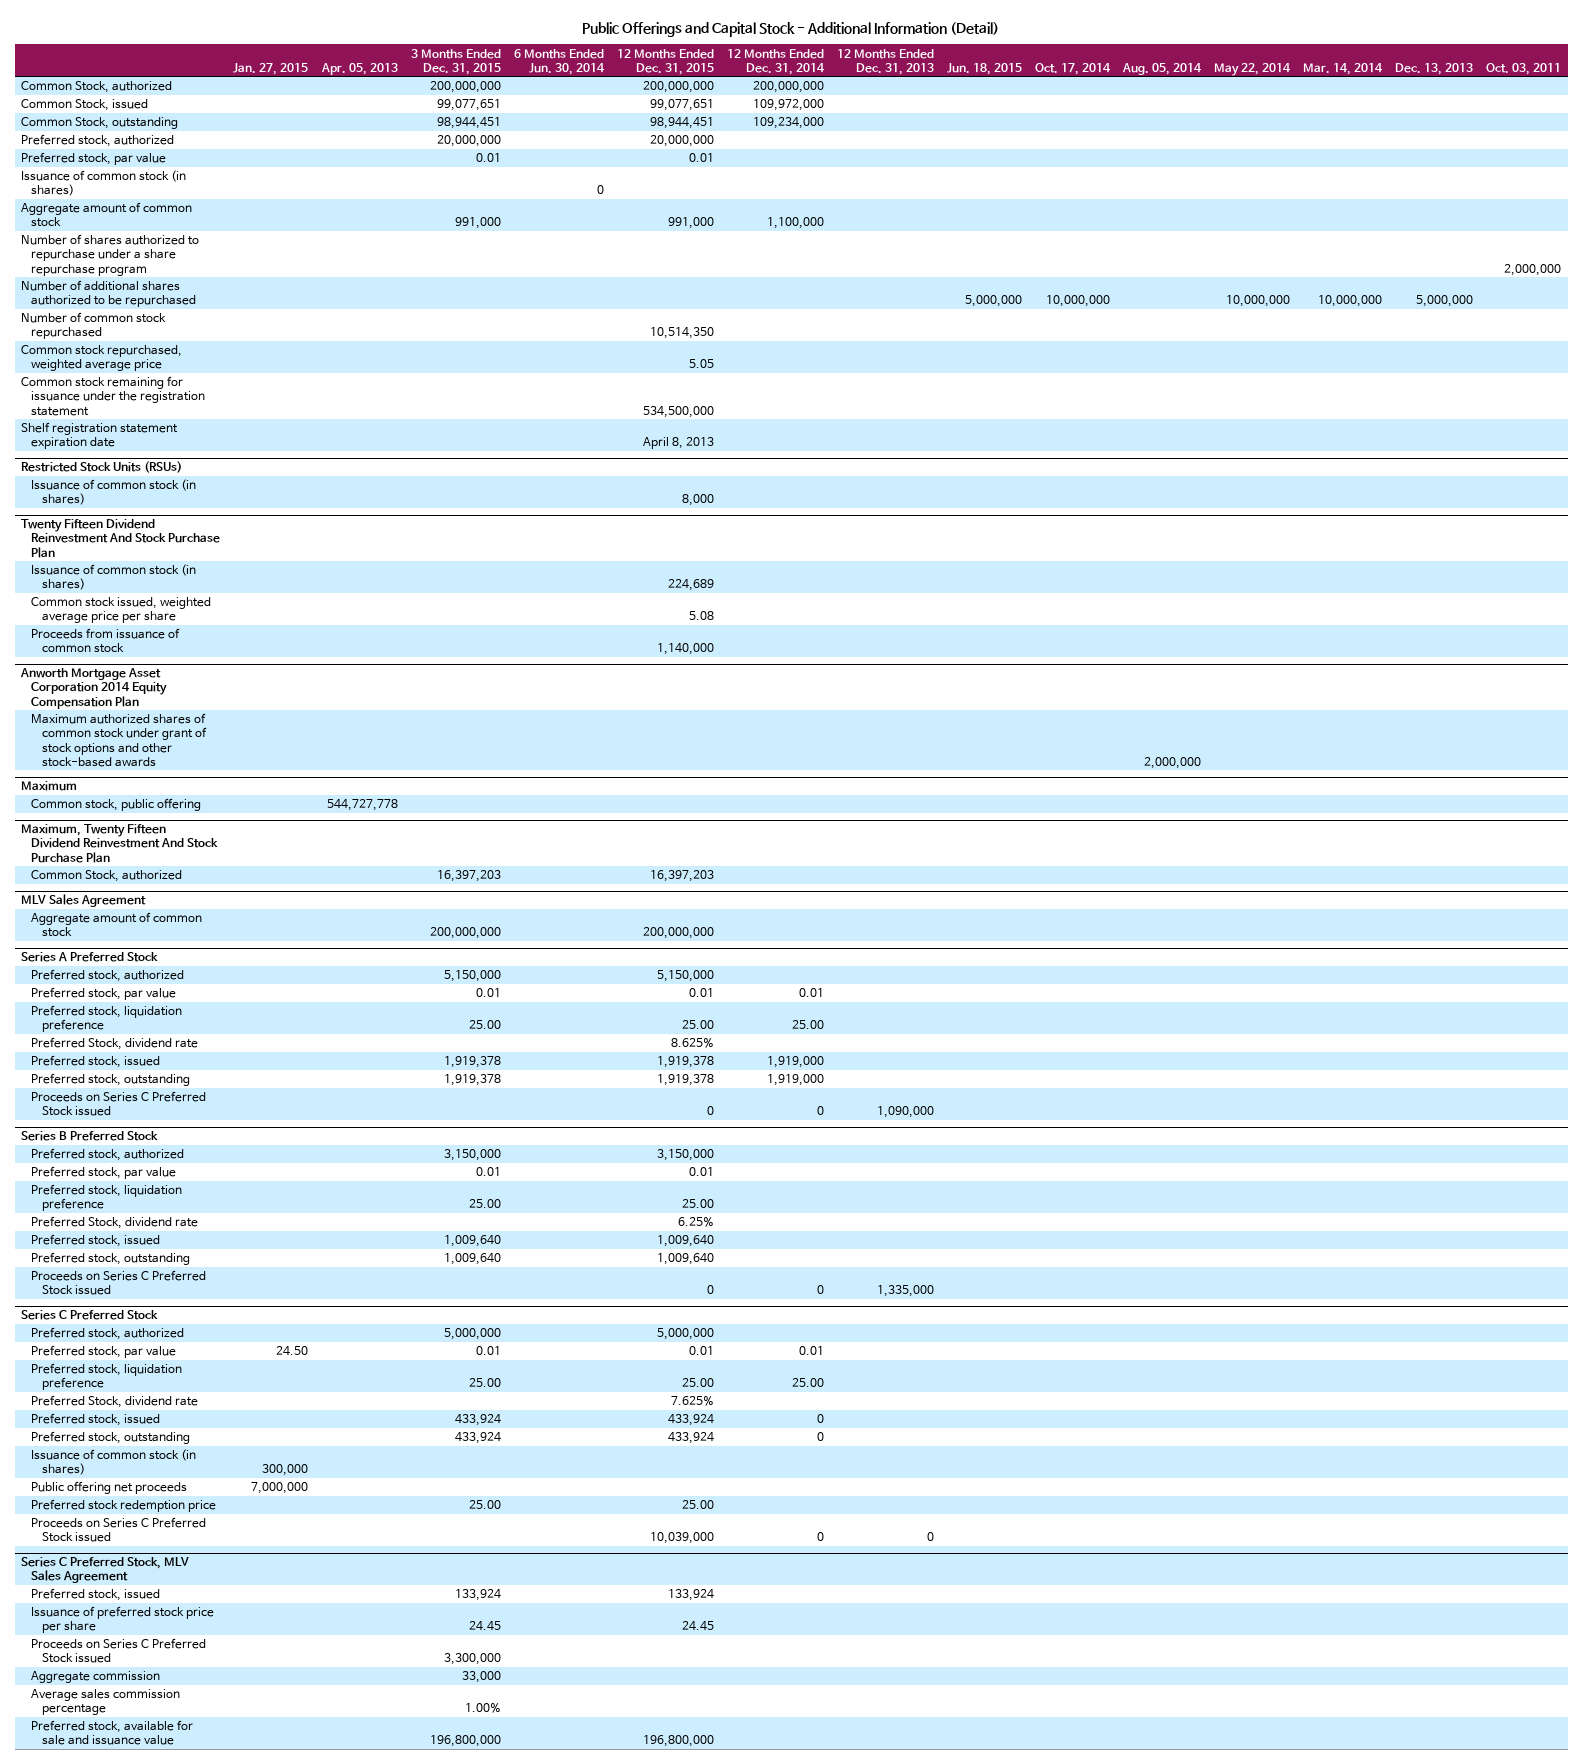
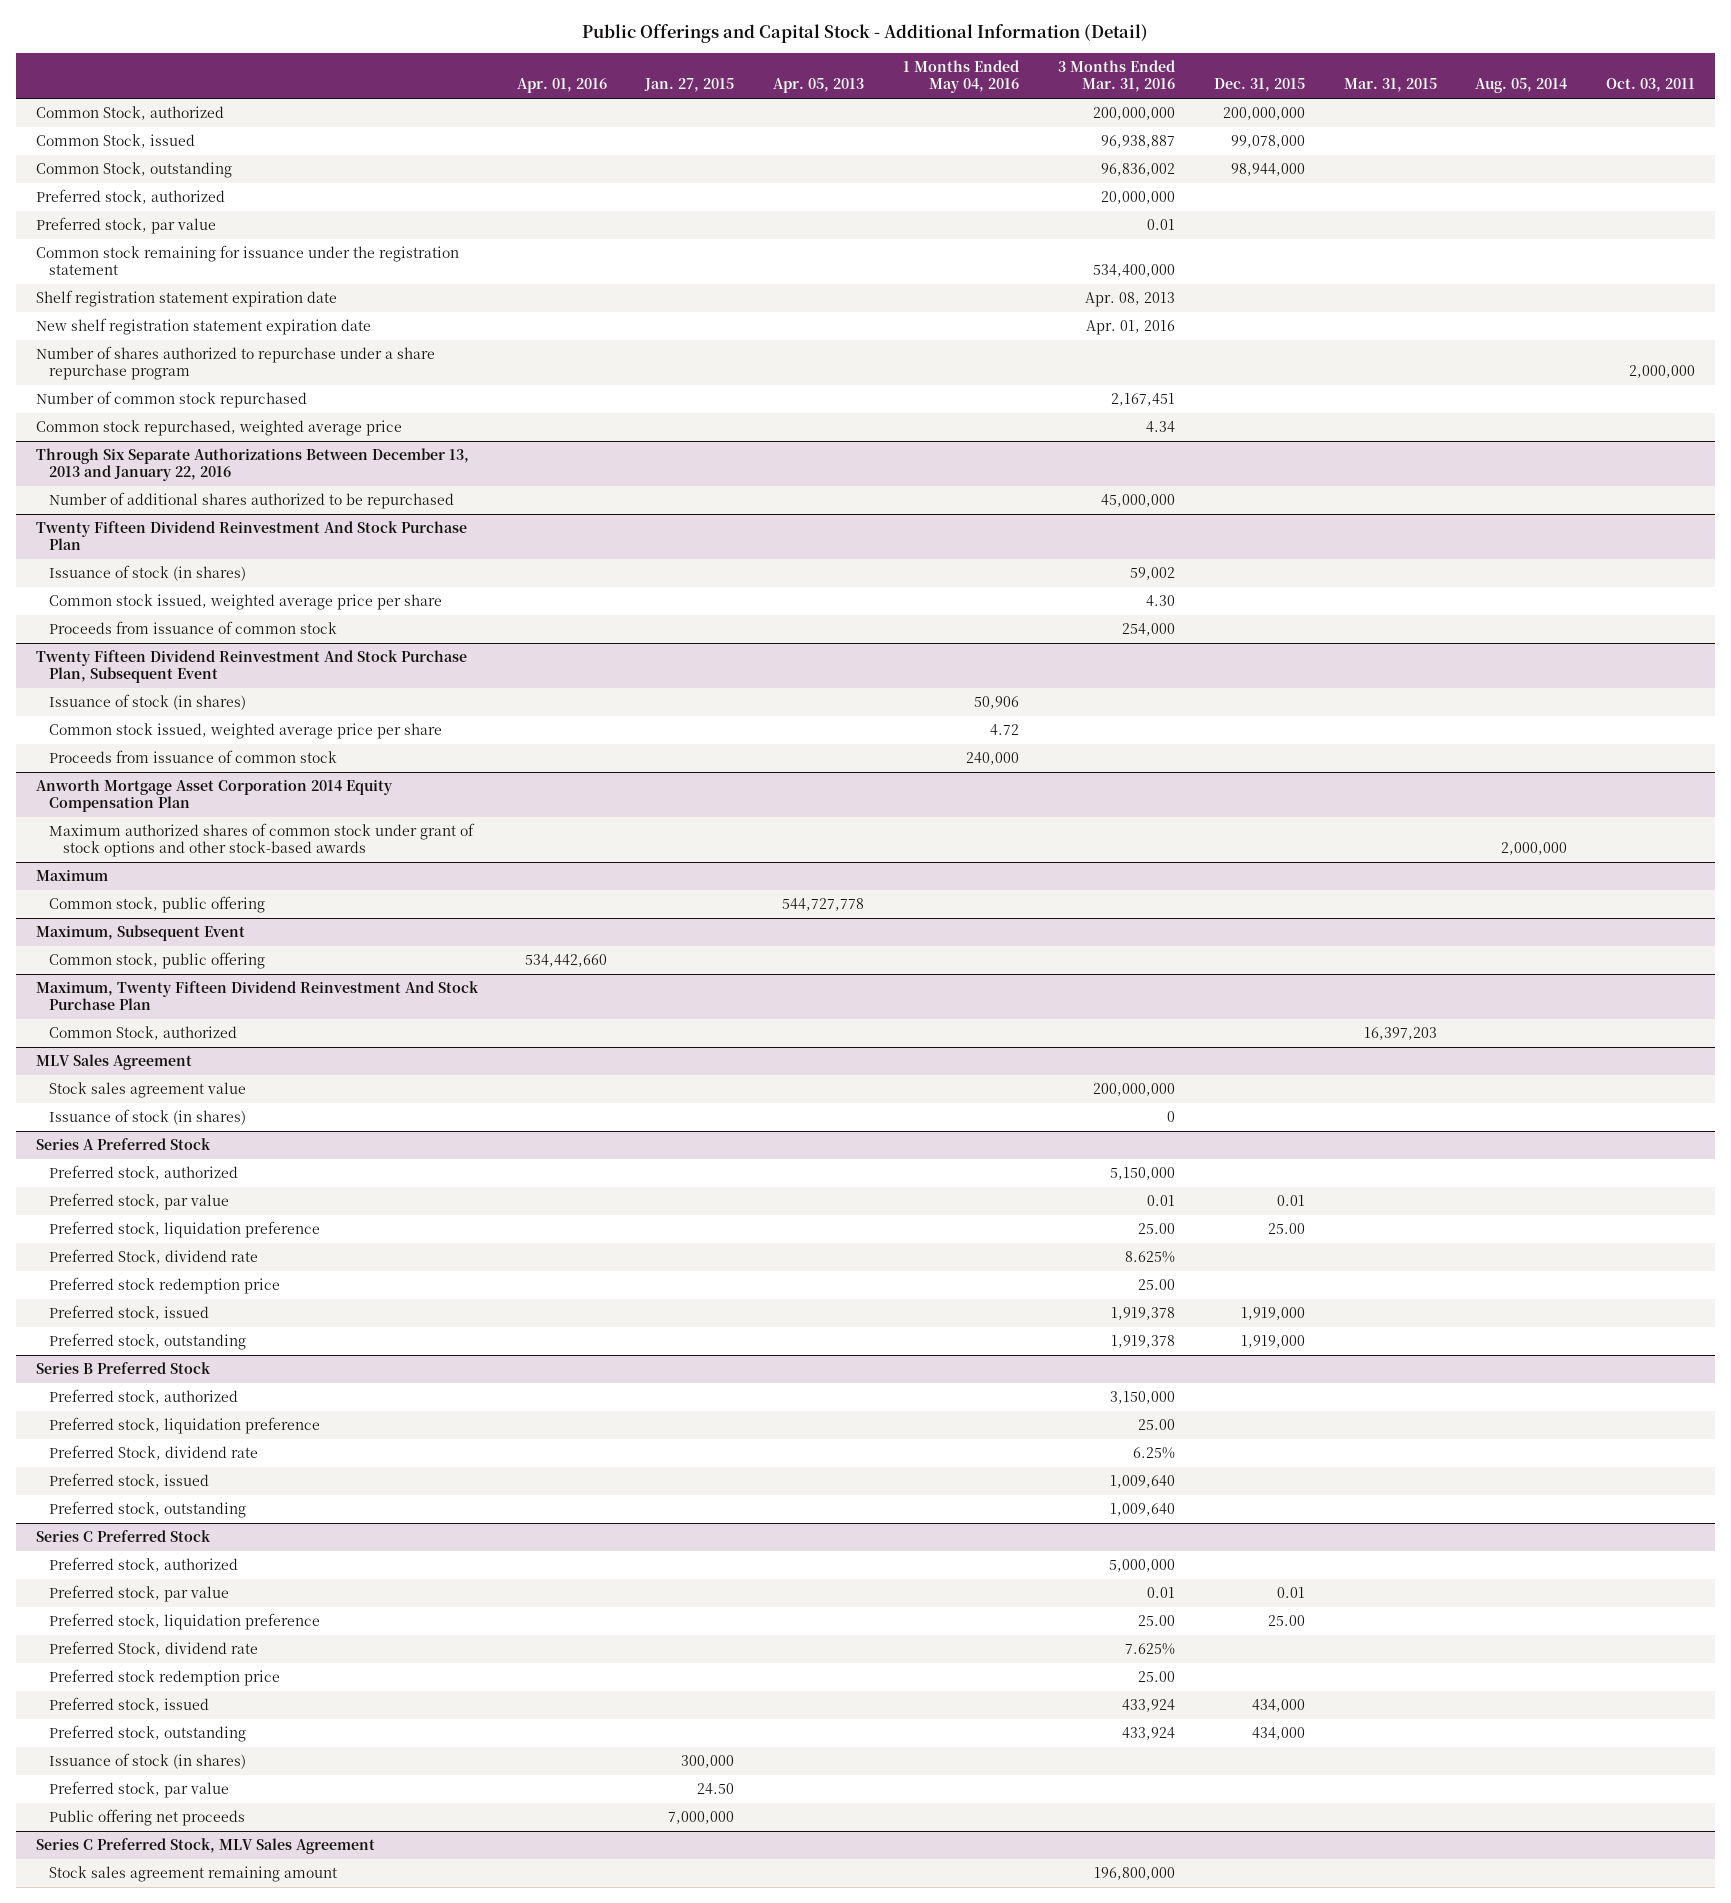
[410,48,501,75] 3 Months Ended Dec. 31, 2015 -> none
[513,48,605,75] 6 Months Ended Jun. 30, 2014 -> none
[616,48,714,75] 12 Months Ended Dec. 31, 2015 -> none
[726,48,825,75] 12 Months Ended Dec. 31, 2014 -> none
[836,48,934,75] 12 Months Ended Dec. 31, 2013 -> none
[946,62,1022,75] Jun. 18, 2015 -> none
[1035,62,1112,75] Oct. 17, 2014 -> none
[1214,62,1292,76] May 22, 2014 -> none
[1303,62,1384,75] Mar. 14, 2014 -> none
[1395,62,1474,75] Dec. 13, 2013 -> none
none -> [516,78,607,94] Apr. 01, 2016
none -> [903,60,1020,94] 1 Months Ended May 04, 2016
none -> [1057,60,1175,93] 3 Months Ended Mar. 31, 2016
none -> [1213,78,1305,93] Dec. 31, 2015
none -> [1343,78,1437,93] Mar. 31, 2015
[21,170,187,197] Issuance of common stock (in shares) -> none
[21,202,193,228] Aggregate amount of common stock -> none
[21,376,206,416] Common stock remaining for issuance under the registration statement -> [35,245,459,276] Common stock remaining for issuance under the registration statement
[21,422,179,450] Shelf registration statement expiration date -> [35,290,337,308] Shelf registration statement expiration date
none -> [35,318,371,336] New shelf registration statement expiration date
[21,280,197,308] Number of additional shares authorized to be repurchased -> none
[21,461,183,474] Restricted Stock Units (RSUs) -> none
[31,479,197,506] Issuance of common stock (in shares) -> none
none -> [35,448,469,482] Through Six Separate Authorizations Between December 13, 2013 and January 22, 2016
none -> [49,492,455,510] Number of additional shares authorized to be repurchased
[31,564,197,591] Issuance of common stock (in shares) -> [49,565,247,582] Issuance of stock (in shares)
none -> [35,650,467,684] Twenty Fifteen Dividend Reinvestment And Stock Purchase Plan, Subsequent Event
none -> [49,694,247,711] Issuance of stock (in shares)
none -> [49,723,443,740] Common stock issued, weighted average price per share
none -> [49,750,338,764] Proceeds from issuance of common stock
none -> [35,925,245,942] Maximum, Subsequent Event
none -> [49,952,266,970] Common stock, public offering
[31,912,203,938] Aggregate amount of common stock -> none
none -> [49,1082,247,1099] Stock sales agreement value
none -> [49,1109,247,1126] Issuance of stock (in shares)
none -> [49,1277,281,1295] Preferred stock redemption price
[31,1091,207,1117] Proceeds on Series C Preferred Stock issued -> none
[31,1166,177,1180] Preferred stock, par value -> none
[31,1270,207,1296] Proceeds on Series C Preferred Stock issued -> none
none -> [49,1585,230,1603] Preferred stock, par value
[31,1499,217,1513] Preferred stock redemption price -> [49,1669,281,1687] Preferred stock redemption price
[31,1449,197,1476] Issuance of common stock (in shares) -> [49,1753,247,1770] Issuance of stock (in shares)
[31,1345,177,1359] Preferred stock, par value -> [49,1781,230,1799] Preferred stock, par value
[31,1517,207,1543] Proceeds on Series C Preferred Stock issued -> none
[31,1588,161,1602] Preferred stock, issued -> none
[31,1606,215,1634] Issuance of preferred stock price per share -> none
[31,1638,207,1664] Proceeds on Series C Preferred Stock issued -> none
[31,1671,161,1684] Aggregate commission -> none
[31,1689,181,1716] Average sales commission percentage -> none
[31,1720,194,1746] Preferred stock, available for sale and issuance value -> none
none -> [49,1866,338,1883] Stock sales agreement remaining amount

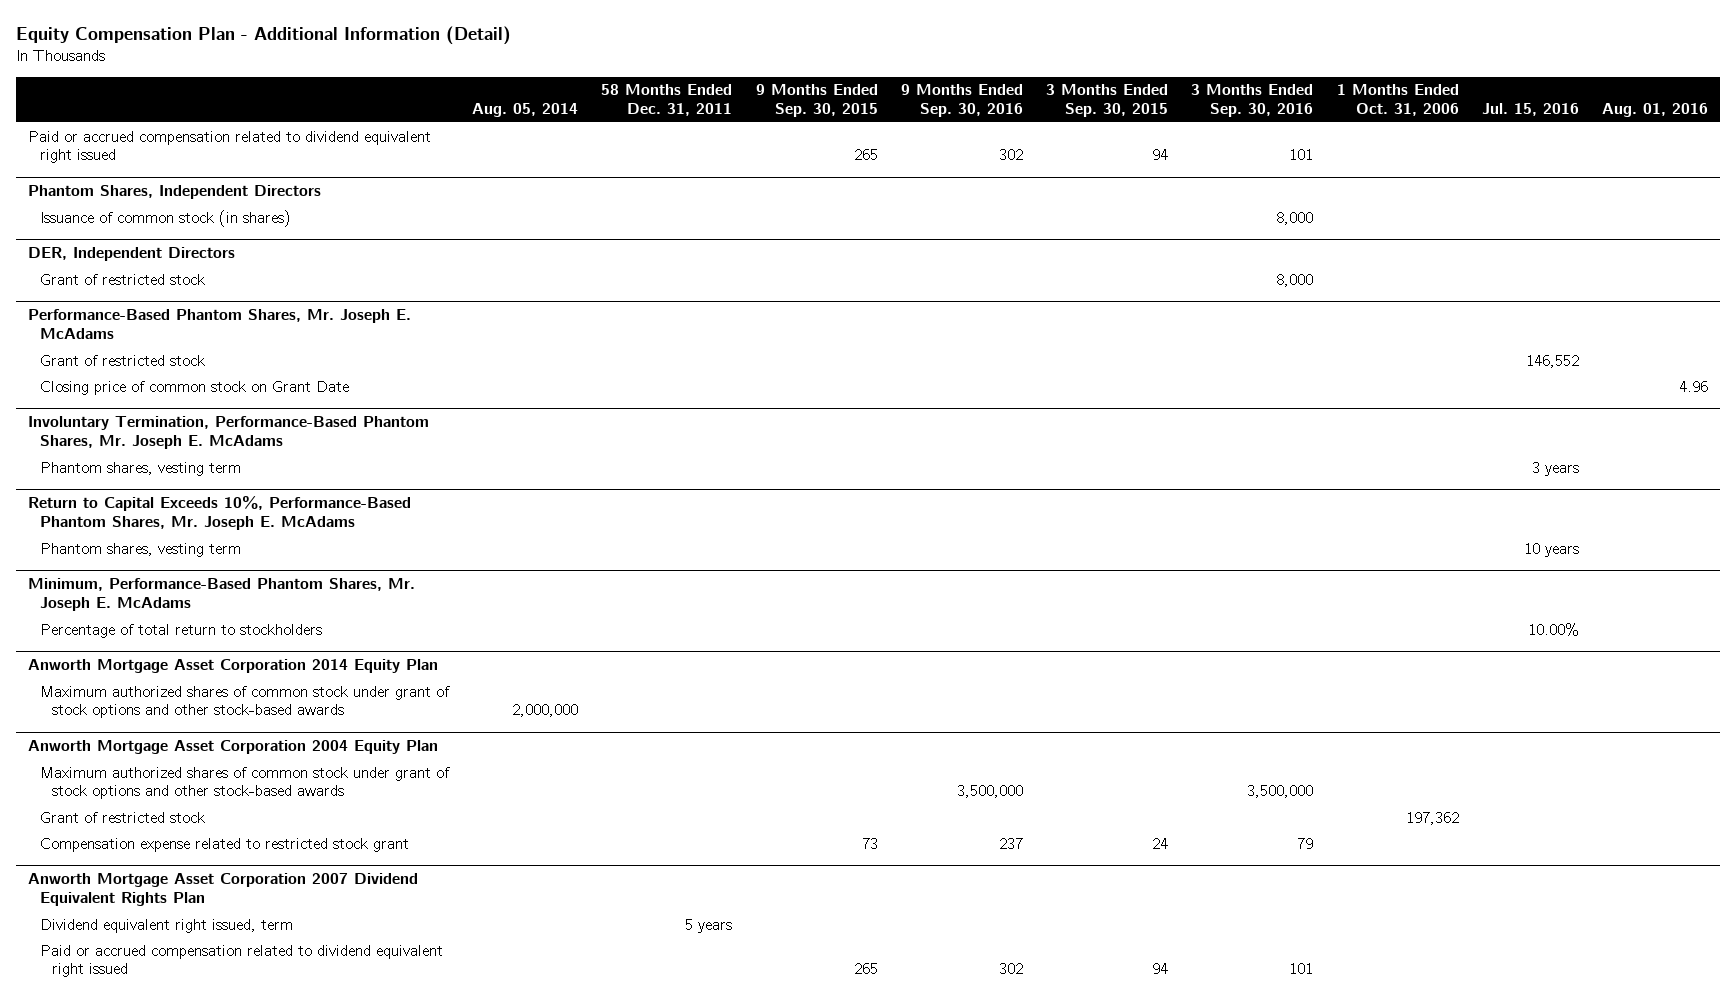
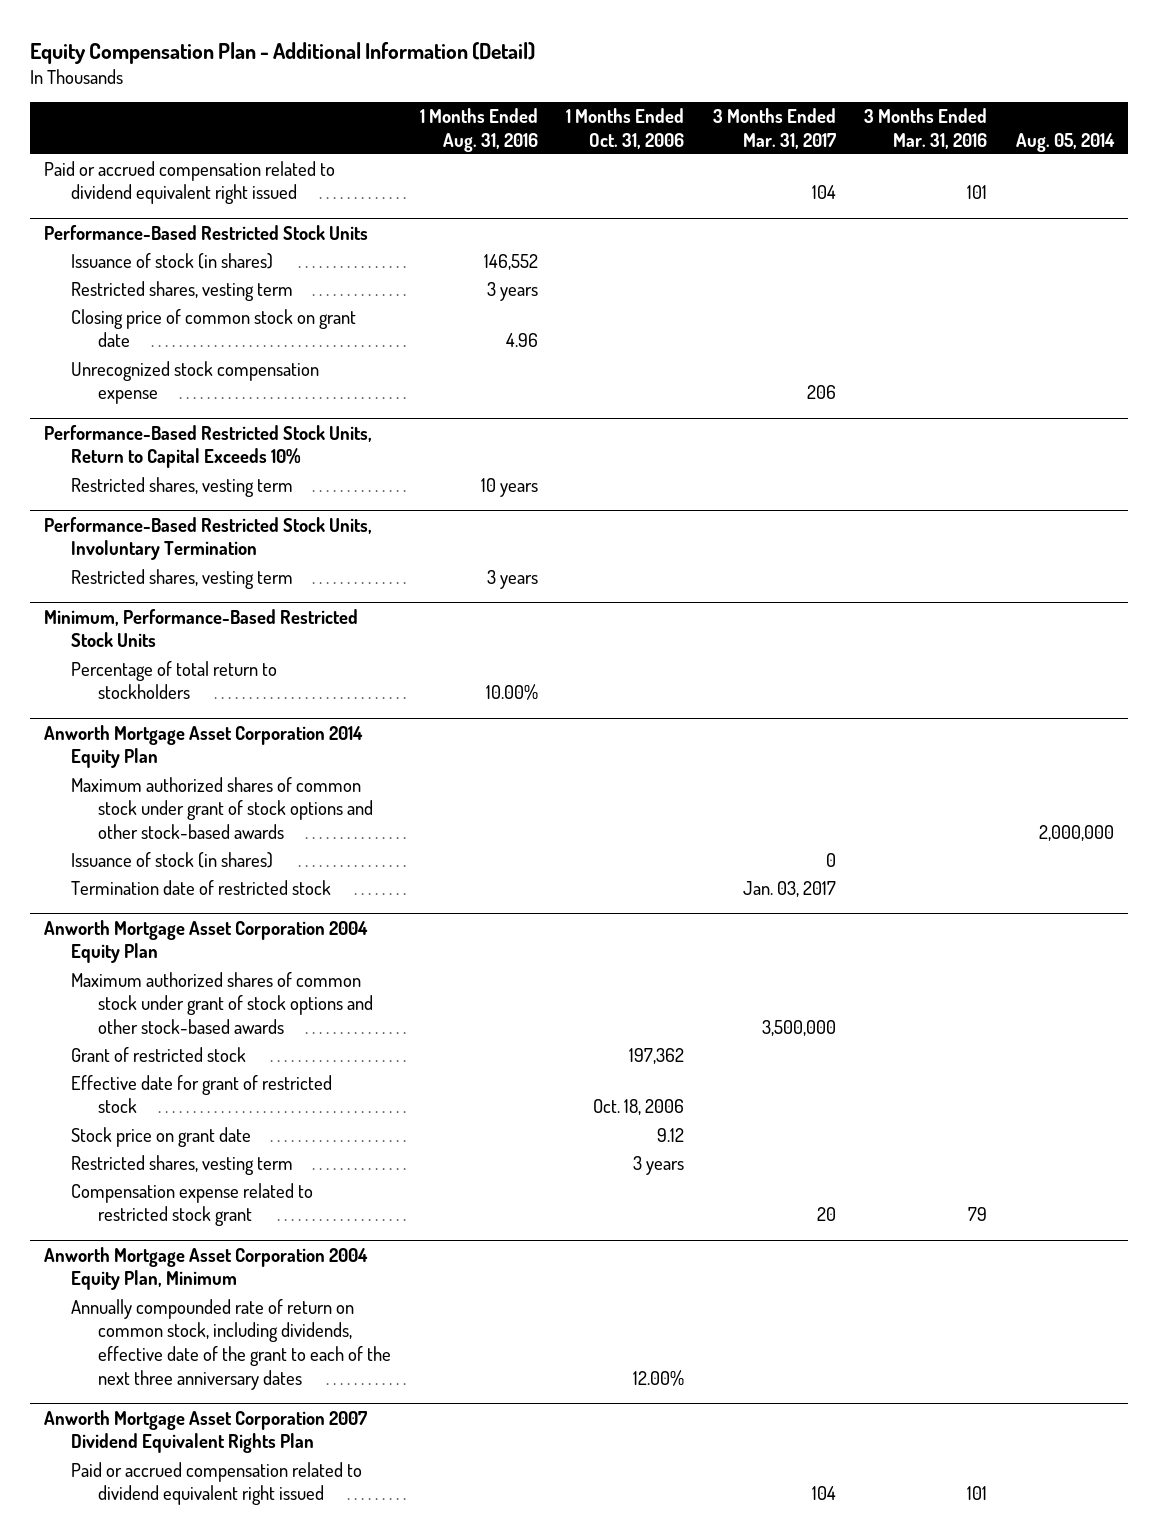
[601,84,733,116] 58 Months Ended Dec. 31, 2011 -> none
[755,84,878,117] 9 Months Ended Sep. 30, 2015 -> none
[900,84,1023,117] 9 Months Ended Sep. 30, 2016 -> none
[1046,84,1169,117] 3 Months Ended Sep. 30, 2015 -> none
[1191,84,1314,117] 3 Months Ended Sep. 30, 2016 -> none
[1481,102,1579,116] Jul. 15, 2016 -> none
[1602,102,1709,117] Aug. 01, 2016 -> none
none -> [419,108,538,152] 1 Months Ended Aug. 31, 2016
none -> [712,108,836,149] 3 Months Ended Mar. 31, 2017
none -> [864,108,988,149] 3 Months Ended Mar. 31, 2016
[27,184,321,199] Phantom Shares, Independent Directors -> none
[39,209,291,227] Issuance of common stock (in shares) -> none
[27,246,235,261] DER, Independent Directors -> none
[39,273,205,285] Grant of restricted stock -> none
[27,308,411,339] Performance-Based Phantom Shares, Mr. Joseph E. McAdams -> none
[39,354,205,366] Grant of restricted stock -> none
[39,380,349,395] Closing price of common stock on Grant Date -> none
[27,415,429,449] Involuntary Termination, Performance-Based Phantom Shares, Mr. Joseph E. McAdams -> none
[39,461,241,476] Phantom shares, vesting term -> none
[27,495,411,530] Return to Capital Exceeds 10%, Performance-Based Phantom Shares, Mr. Joseph E. McAdams -> none
[39,542,241,557] Phantom shares, vesting term -> none
[27,577,415,611] Minimum, Performance-Based Phantom Shares, Mr. Joseph E. McAdams -> none
[39,623,322,638] Percentage of total return to stockholders -> none
none -> [44,224,369,240] Performance-Based Restricted Stock Units
none -> [71,252,274,269] Issuance of stock (in shares)
none -> [71,280,294,301] Restricted shares, vesting term
none -> [71,308,357,348] Closing price of common stock on grant date
none -> [71,360,320,405] Unrecognized stock compensation expense
none -> [44,424,373,469] Performance-Based Restricted Stock Units, Return to Capital Exceeds 10%
none -> [71,476,294,497] Restricted shares, vesting term
none -> [44,516,373,561] Performance-Based Restricted Stock Units, Involuntary Termination
none -> [71,568,294,589] Restricted shares, vesting term
none -> [44,608,359,648] Minimum, Performance-Based Restricted Stock Units
none -> [71,660,278,700] Percentage of total return to stockholders
none -> [71,851,274,868] Issuance of stock (in shares)
none -> [71,879,332,895] Termination date of restricted stock
none -> [71,1074,333,1114] Effective date for grant of restricted stock
none -> [71,1126,252,1147] Stock price on grant date
none -> [71,1154,294,1175] Restricted shares, vesting term
none -> [44,1246,369,1291] Anworth Mortgage Asset Corporation 2004 Equity Plan, Minimum
none -> [71,1298,392,1390] Annually compounded rate of return on common stock, including dividends, effective date of the grant to each of the next three anniversary dates
[39,918,293,933] Dividend equivalent right issued, term -> none

